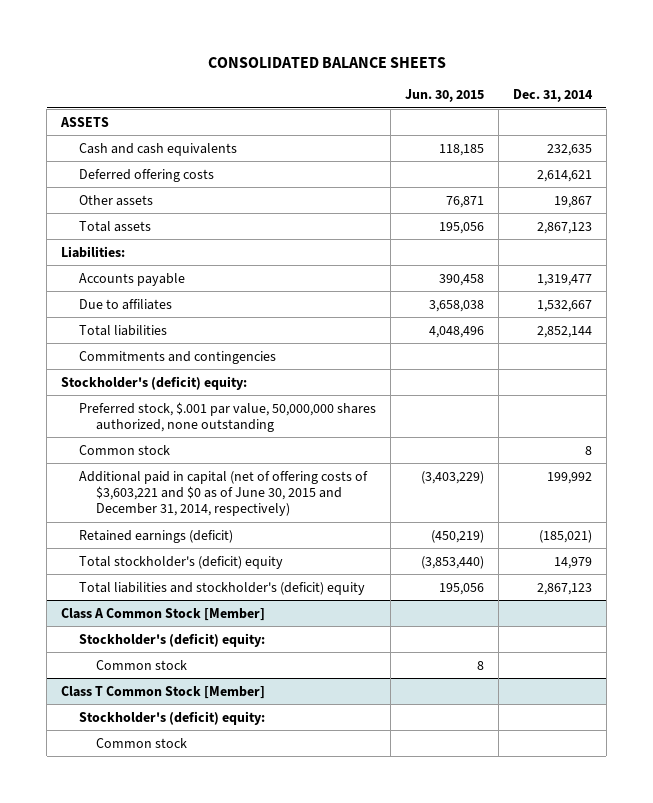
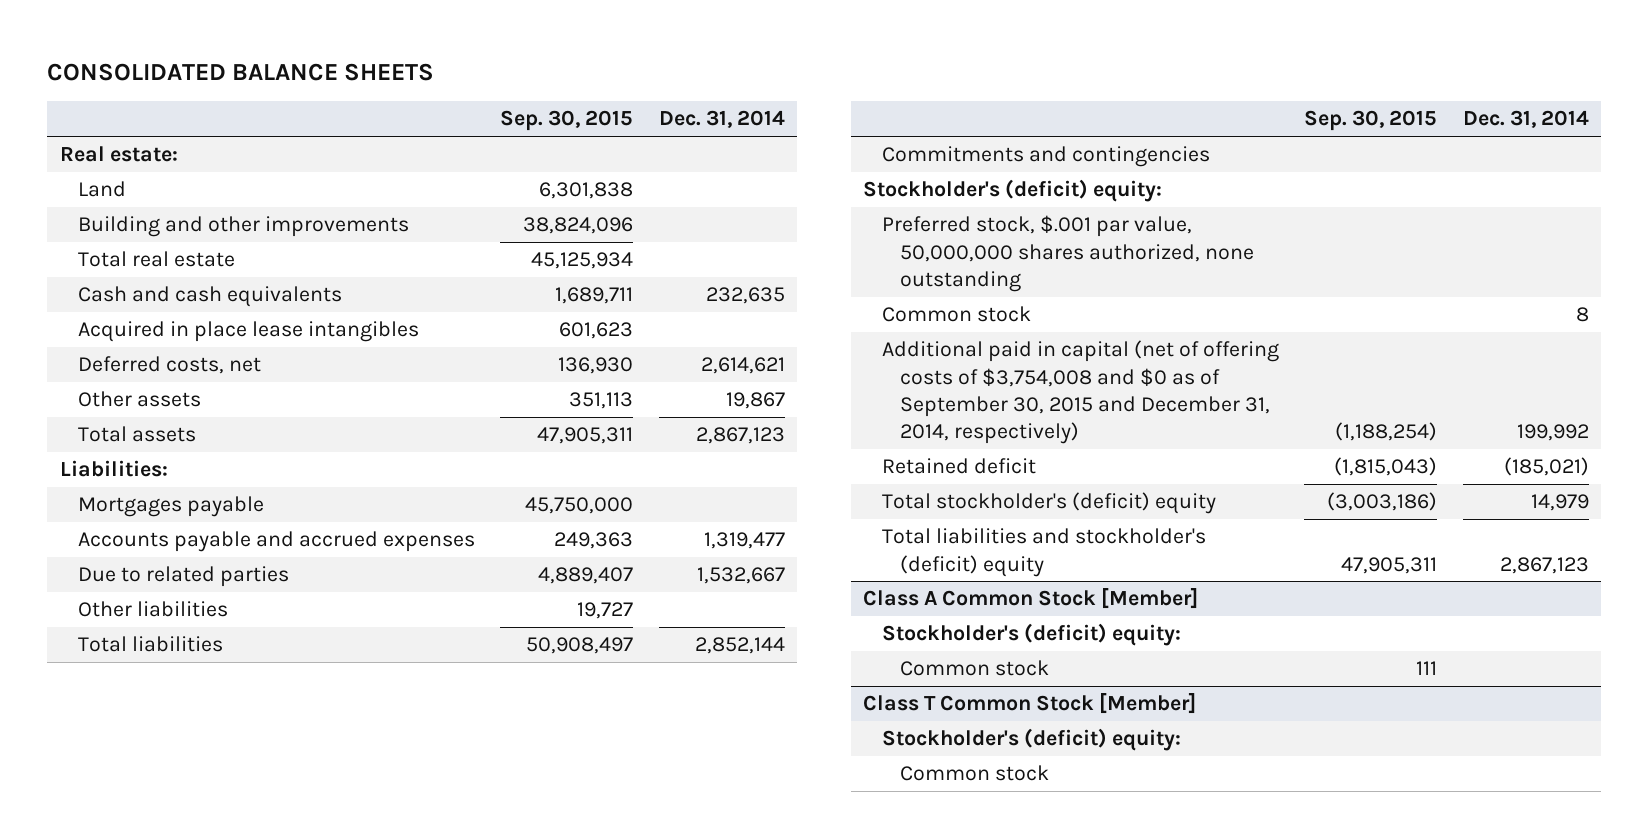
[404,89,484,103] Jun. 30, 2015 -> none
none -> [500,110,634,132] Sep. 30, 2015
[60,116,110,127] ASSETS -> none
none -> [59,146,178,163] Real estate:
none -> [78,181,127,198] Land
none -> [78,216,410,238] Building and other improvements
none -> [78,251,236,268] Total real estate
none -> [78,321,420,343] Acquired in place lease intangibles
[78,168,214,182] Deferred offering costs -> [78,356,262,375] Deferred costs, net
none -> [78,496,265,518] Mortgages payable
[78,272,185,286] Accounts payable -> [78,531,476,553] Accounts payable and accrued expenses
[78,298,172,310] Due to affiliates -> [78,566,290,588] Due to related parties
none -> [78,601,229,618] Other liabilities
[78,470,368,517] Additional paid in capital (net of offering costs of $3,603,221 and $0 as of June 30, 2015 and December 31, 2014, respectively) -> [881,340,1279,445] Additional paid in capital (net of offering costs of $3,754,008 and $0 as of September 30, 2015 and December 31, 2014, respectively)
[78,529,233,543] Retained earnings (deficit) -> [881,458,1036,475] Retained deficit

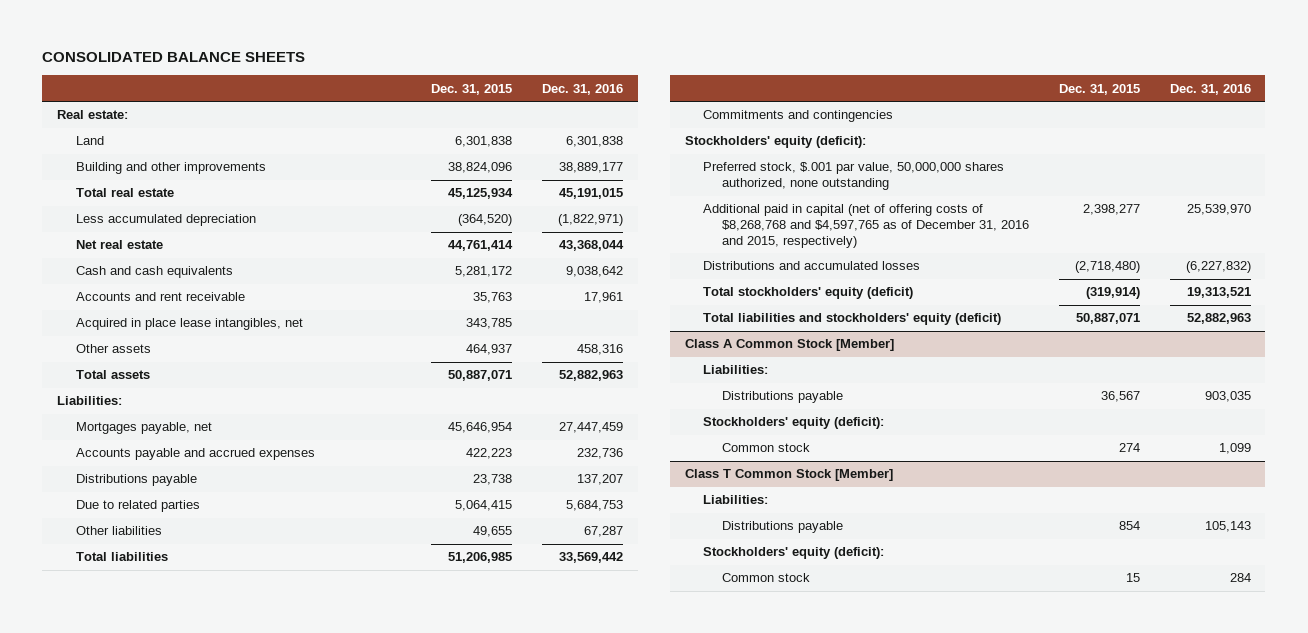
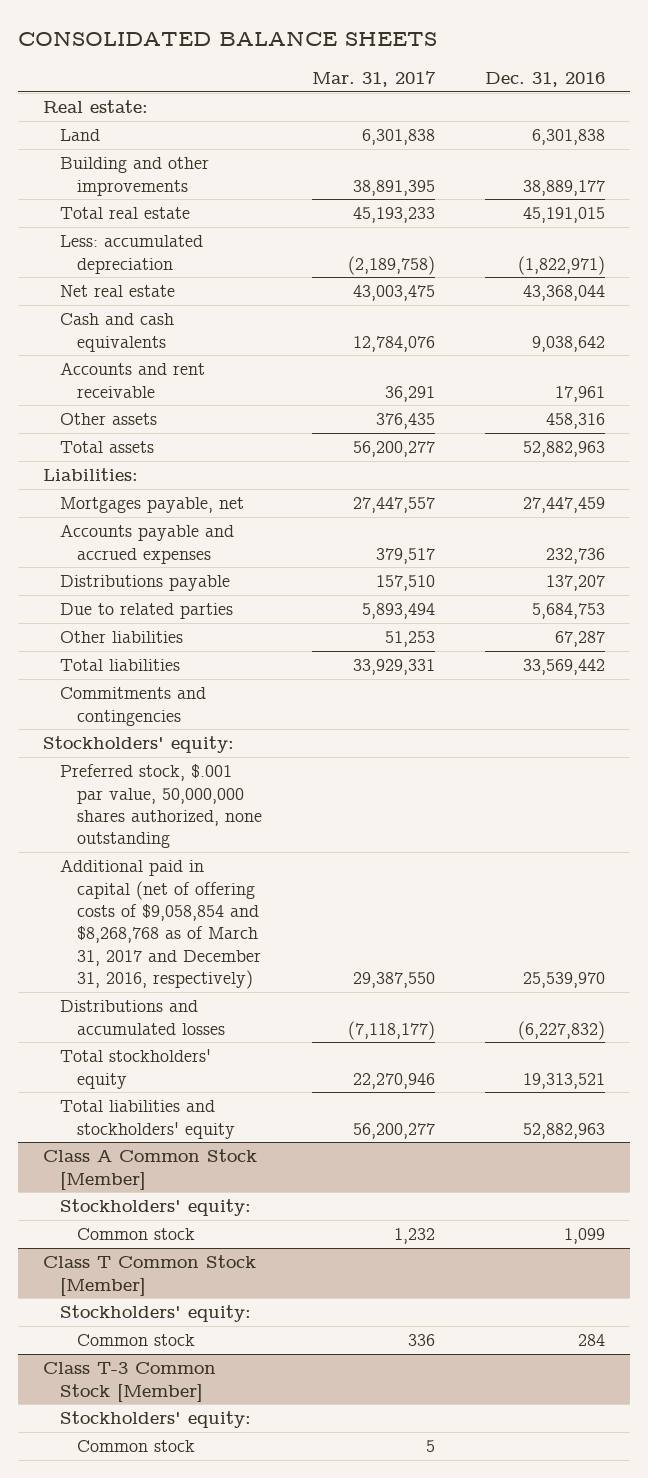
[431,83,513,95] Dec. 31, 2015 -> none
none -> [311,71,436,88] Mar. 31, 2017
[75,214,256,227] Less accumulated depreciation -> [59,235,203,274] Less: accumulated depreciation
[75,318,303,331] Acquired in place lease intangibles, net -> none
[684,136,866,149] Stockholders' equity (deficit): -> [43,736,235,754] Stockholders' equity:
[703,204,1030,248] Additional paid in capital (net of offering costs of $8,268,768 and $4,597,765 as of December 31, 2016 and 2015, respectively) -> [59,859,261,989] Additional paid in capital (net of offering costs of $9,058,854 and $8,268,768 as of March 31, 2017 and December 31, 2016, respectively)
[703,287,914,300] Total stockholders' equity (deficit) -> [59,1049,211,1089] Total stockholders' equity
[703,313,1002,326] Total liabilities and stockholders' equity (deficit) -> [59,1100,235,1139] Total liabilities and stockholders' equity
[703,365,769,375] Liabilities: -> none
[722,391,844,404] Distributions payable -> none
[703,417,885,430] Stockholders' equity (deficit): -> [59,1199,251,1217] Stockholders' equity:
[703,495,769,505] Liabilities: -> none
[722,521,844,534] Distributions payable -> none
[703,547,885,560] Stockholders' equity (deficit): -> [59,1305,251,1323] Stockholders' equity:
none -> [43,1362,217,1402] Class T-3 Common Stock [Member]
none -> [59,1411,251,1429] Stockholders' equity:
none -> [76,1440,195,1453] Common stock

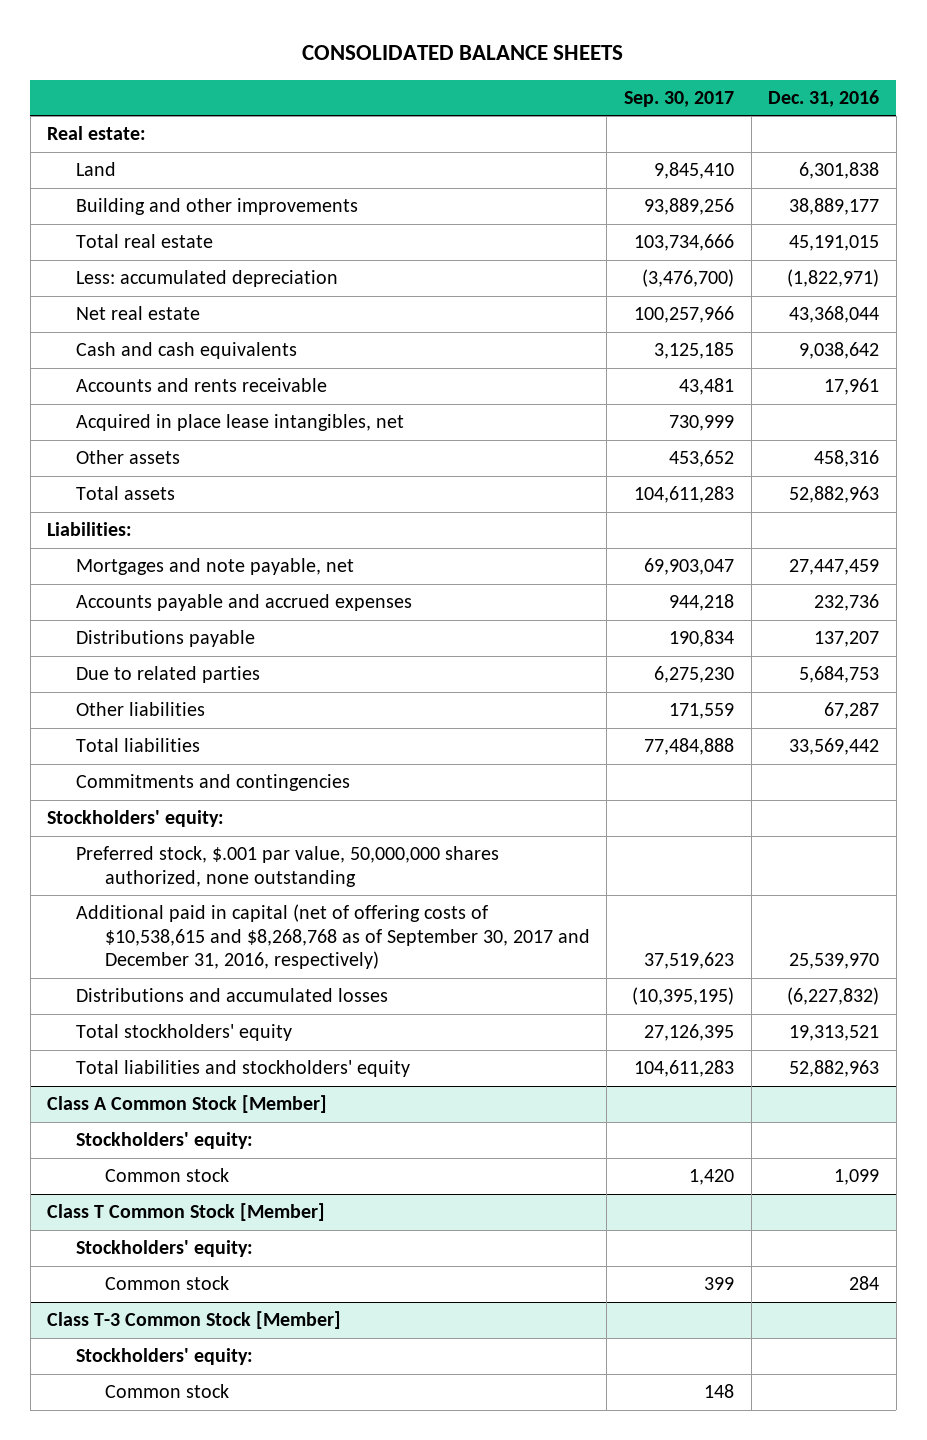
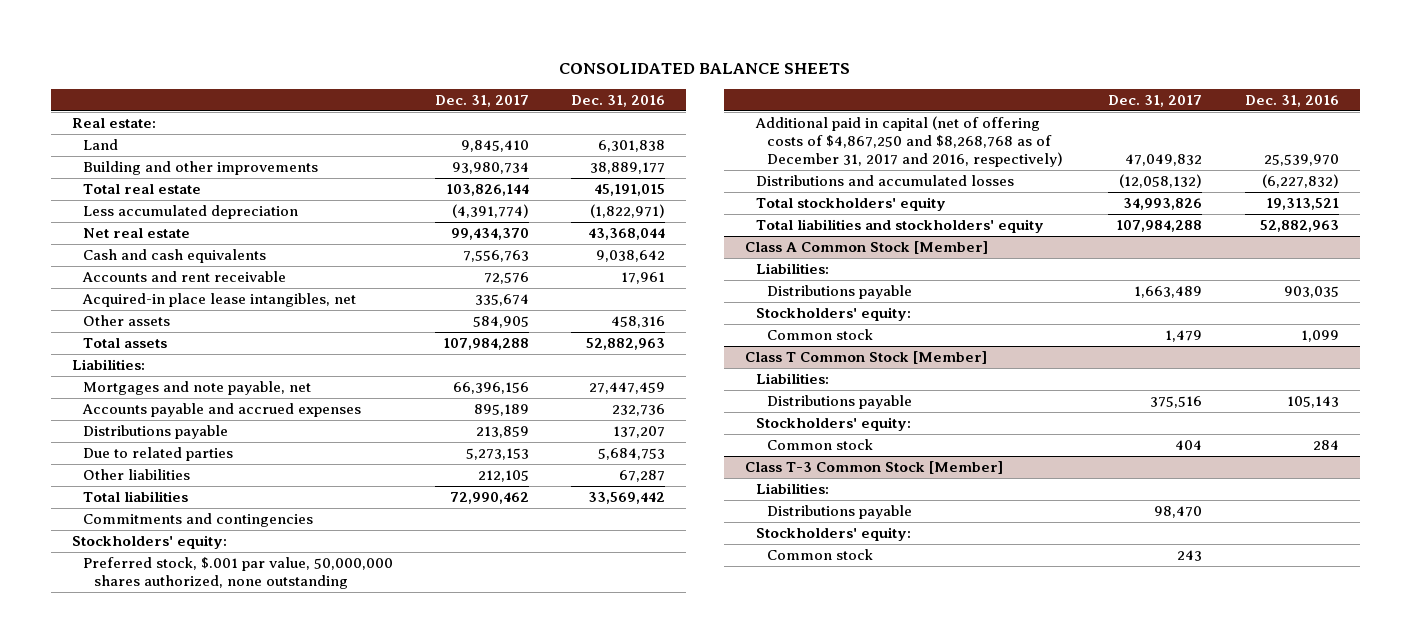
[623,90,734,107] Sep. 30, 2017 -> none
none -> [434,94,529,107] Dec. 31, 2017
[76,270,339,288] Less: accumulated depreciation -> [82,205,298,220] Less accumulated depreciation
[76,378,328,393] Accounts and rents receivable -> [81,271,286,283] Accounts and rent receivable
[76,414,405,432] Acquired in place lease intangibles, net -> [81,293,356,308] Acquired-in place lease intangibles, net
[76,904,590,970] Additional paid in capital (net of offering costs of $10,538,615 and $8,268,768 as of September 30, 2017 and December 31, 2016, respectively) -> [754,116,1063,168] Additional paid in capital (net of offering costs of $4,867,250 and $8,268,768 as of December 31, 2017 and 2016, respectively)
none -> [755,263,829,275] Liabilities:
none -> [766,285,912,300] Distributions payable
none -> [755,373,829,385] Liabilities:
none -> [766,395,912,410] Distributions payable
none -> [755,483,829,495] Liabilities:
none -> [766,505,912,520] Distributions payable

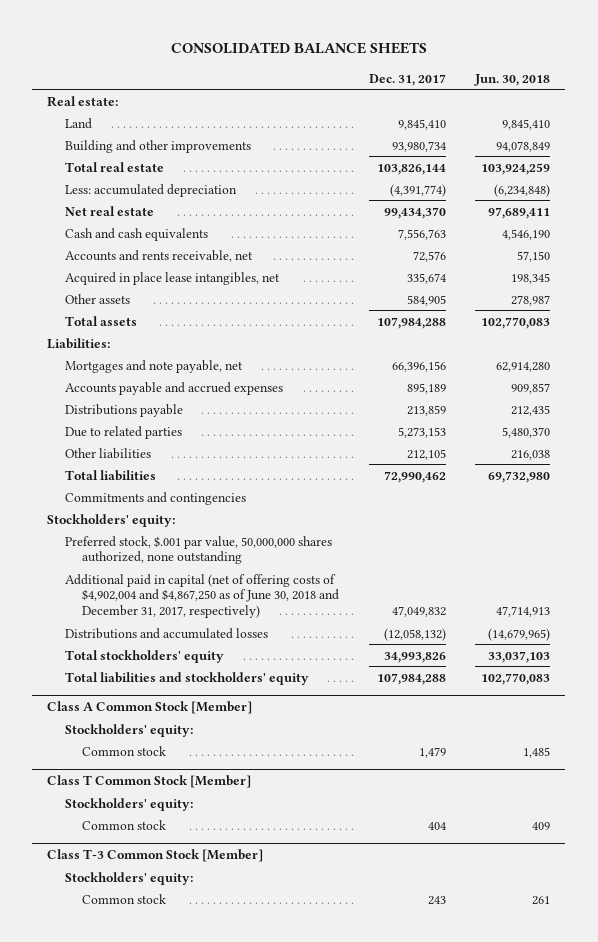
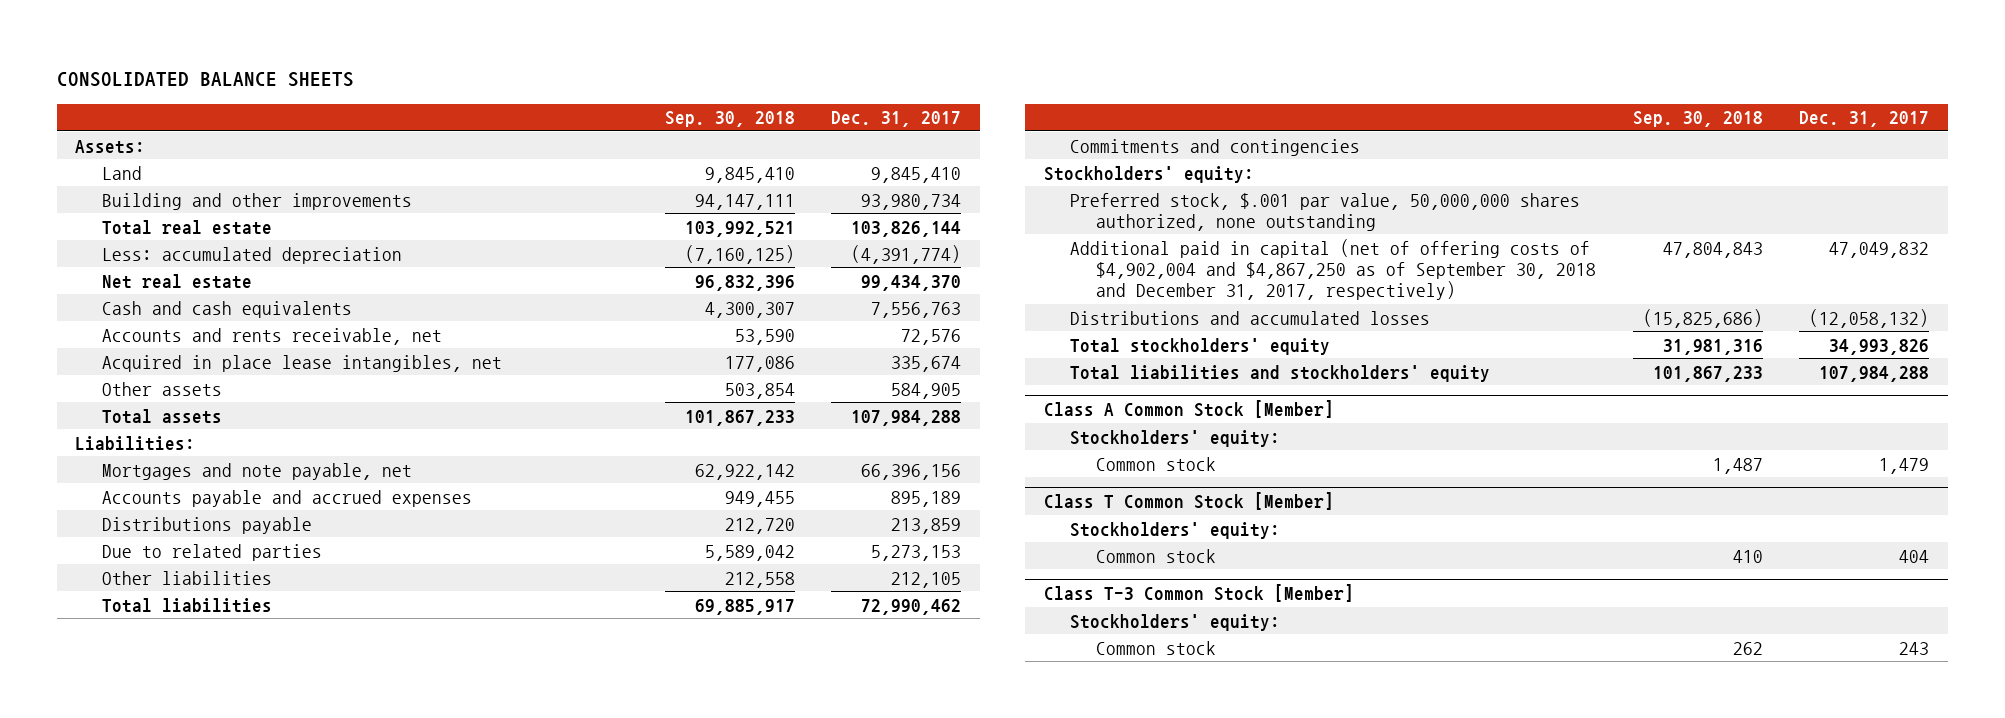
[474,73,551,86] Jun. 30, 2018 -> none
none -> [664,111,795,128] Sep. 30, 2018
[47,95,119,107] Real estate: -> none
none -> [75,139,146,154] Assets:
[64,573,339,619] Additional paid in capital (net of offering costs of $4,902,004 and $4,867,250 as of June 30, 2018 and December 31, 2017, respectively) -> [1069,238,1597,300] Additional paid in capital (net of offering costs of $4,902,004 and $4,867,250 as of September 30, 2018 and December 31, 2017, respectively)

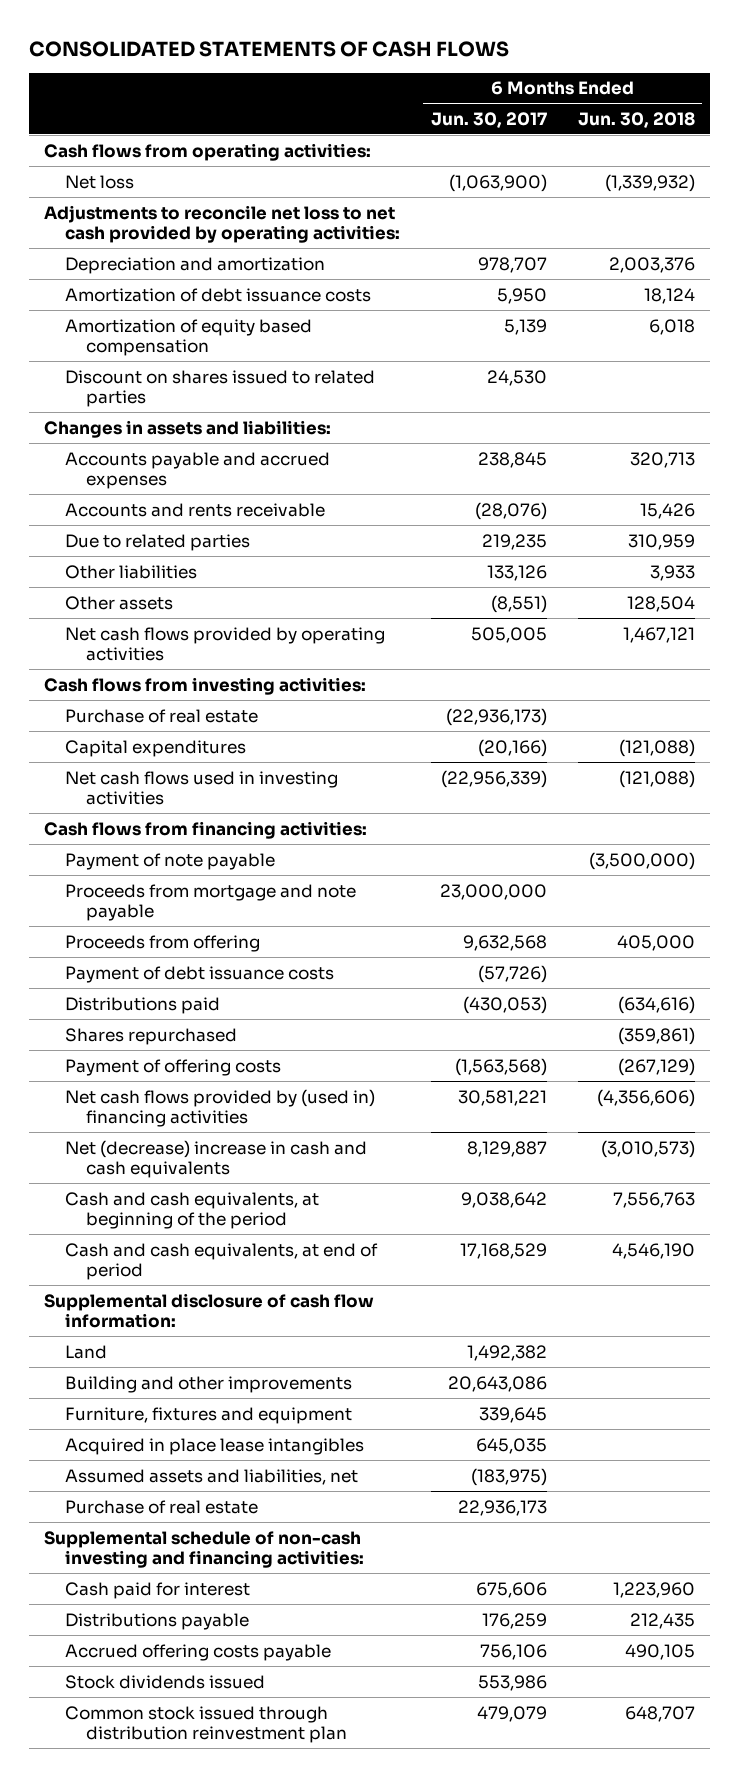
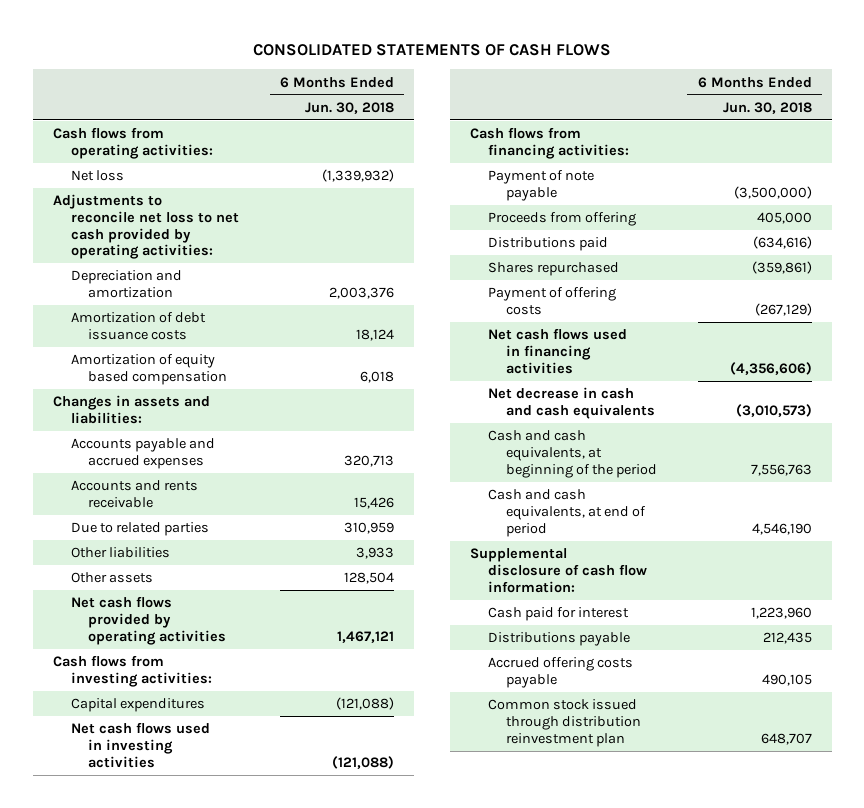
[430,111,547,128] Jun. 30, 2017 -> none
[65,369,376,408] Discount on shares issued to related parties -> none
[65,708,259,723] Purchase of real estate -> none
[65,883,357,922] Proceeds from mortgage and note payable -> none
[65,965,335,983] Payment of debt issuance costs -> none
[65,1088,376,1128] Net cash flows provided by (used in) financing activities -> [488,328,628,374] Net cash flows used in financing activities
[65,1139,368,1179] Net (decrease) increase in cash and cash equivalents -> [488,387,656,419] Net decrease in cash and cash equivalents
[65,1344,108,1359] Land -> none
[65,1375,353,1393] Building and other improvements -> none
[65,1406,353,1424] Furniture, fixtures and equipment -> none
[65,1437,365,1455] Acquired in place lease intangibles -> none
[65,1468,359,1485] Assumed assets and liabilities, net -> none
[65,1499,259,1514] Purchase of real estate -> none
[44,1530,365,1569] Supplemental schedule of non-cash investing and financing activities: -> none
[65,1674,266,1689] Stock dividends issued -> none

